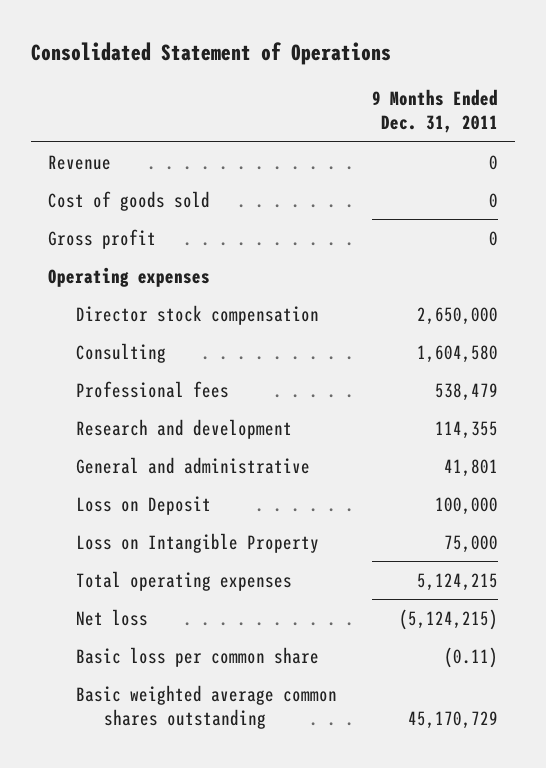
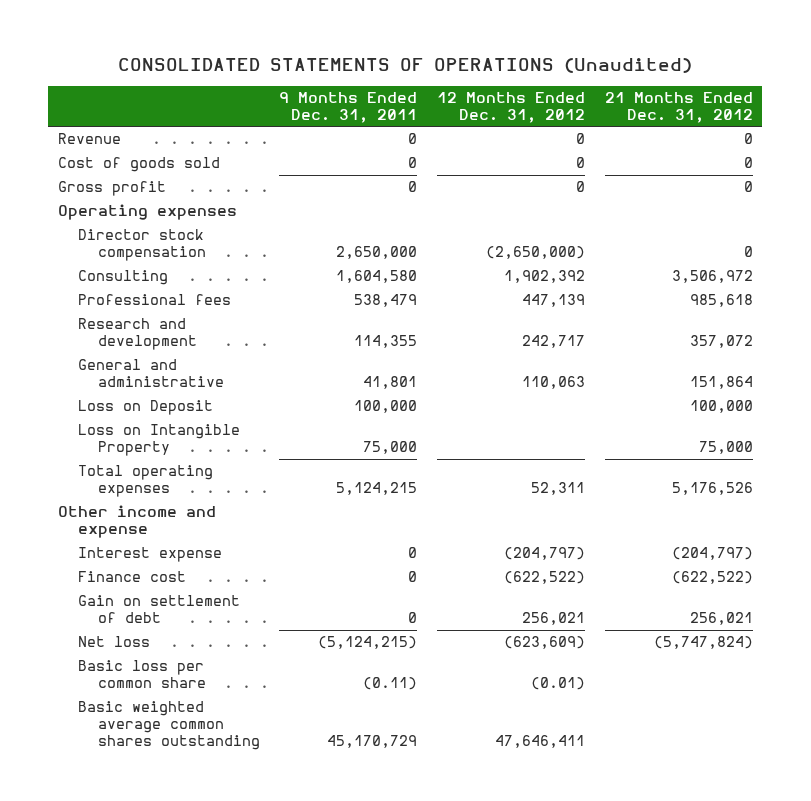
[30,42,391,66] Consolidated Statement of Operations -> [118,58,693,74] CONSOLIDATED STATEMENTS OF OPERATIONS (Unaudited)
none -> [436,91,585,123] 12 Months Ended Dec. 31, 2012
none -> [604,91,753,123] 21 Months Ended Dec. 31, 2012
none -> [58,505,217,539] Other income and expense
none -> [77,547,222,563] Interest expense
none -> [77,571,186,583] Finance cost
none -> [77,595,240,624] Gain on settlement of debt

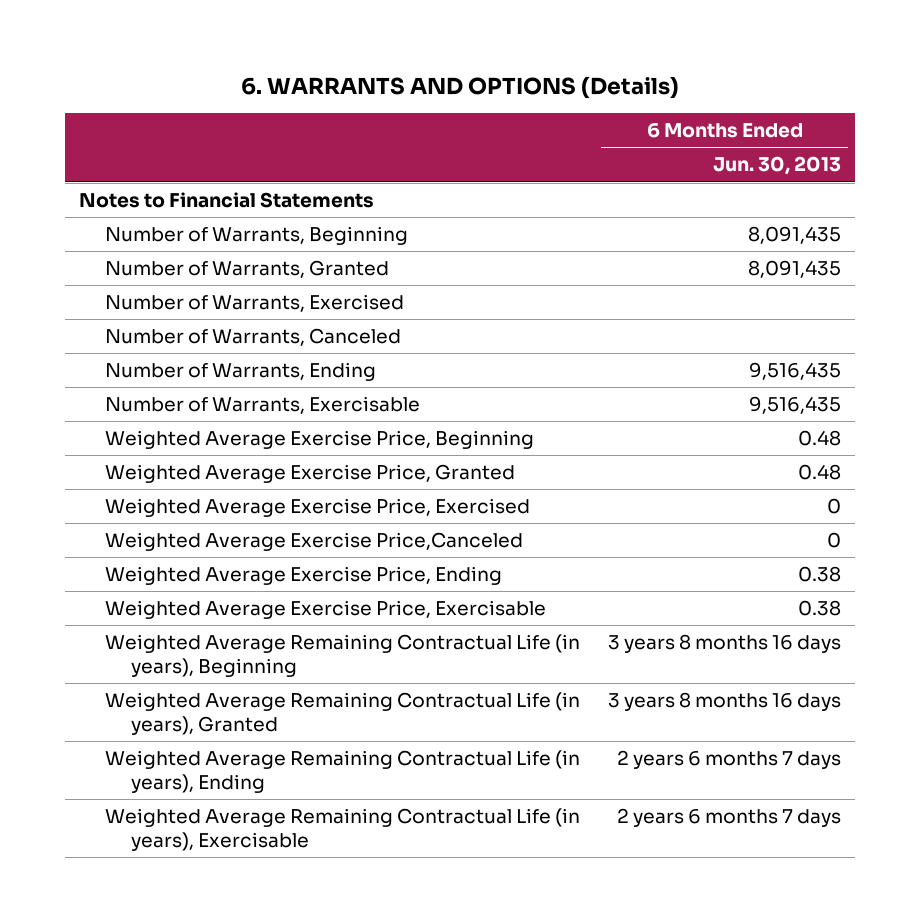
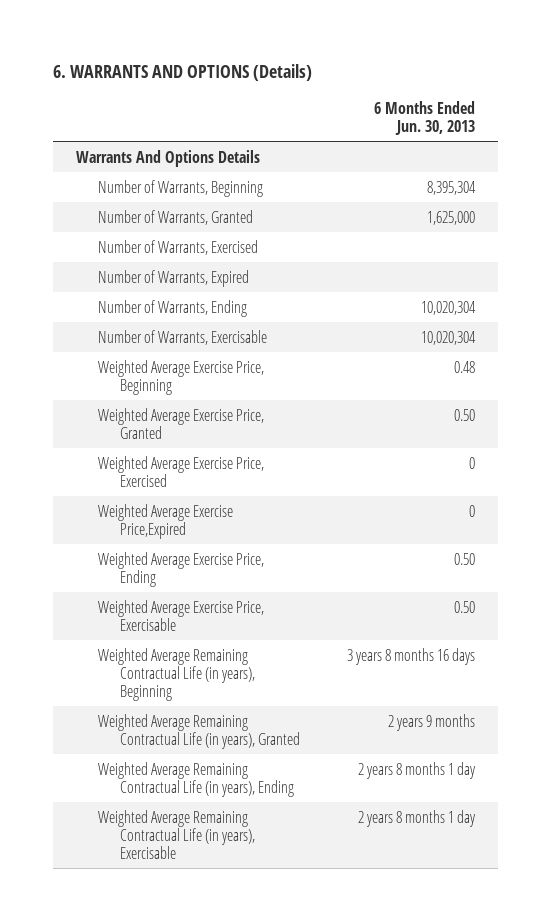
[78,192,374,209] Notes to Financial Statements -> none
none -> [76,149,261,167] Warrants And Options Details
[748,226,842,245] 8,091,435 -> [426,180,476,195] 8,395,304
[748,260,842,279] 8,091,435 -> [426,210,475,225] 1,625,000
[104,328,401,347] Number of Warrants, Canceled -> [98,269,250,287] Number of Warrants, Expired
[749,362,842,381] 9,516,435 -> [420,300,476,315] 10,020,304
[749,396,842,415] 9,516,435 -> [420,330,476,345] 10,020,304
[798,464,842,481] 0.48 -> [453,408,475,421] 0.50
[104,532,523,552] Weighted Average Exercise Price,Canceled -> [98,503,234,539] Weighted Average Exercise Price,Expired
[798,566,842,583] 0.38 -> [453,552,475,565] 0.50
[798,600,842,617] 0.38 -> [453,600,475,613] 0.50
[608,692,842,712] 3 years 8 months 16 days -> [387,713,475,731] 2 years 9 months
[617,750,842,770] 2 years 6 months 7 days -> [357,761,476,779] 2 years 8 months 1 day
[617,808,842,828] 2 years 6 months 7 days -> [357,809,476,827] 2 years 8 months 1 day

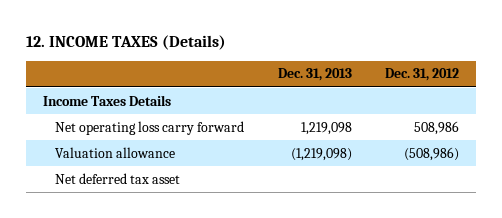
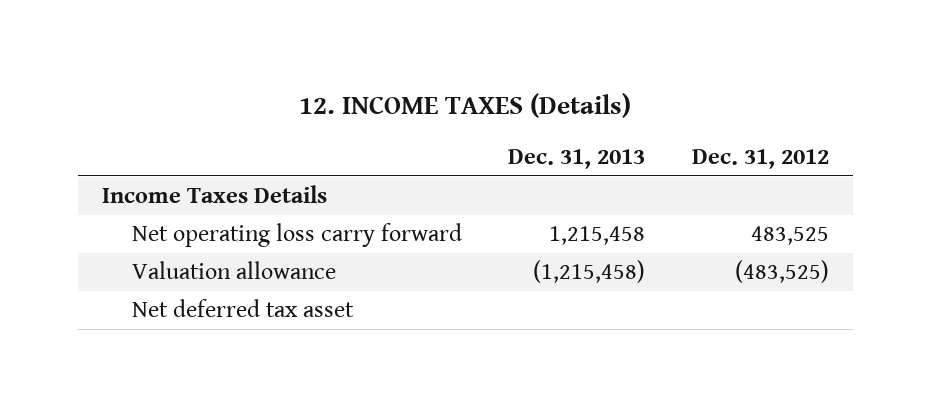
[300,121,352,135] 1,219,098 -> [549,226,646,246] 1,215,458
[414,120,460,135] 508,986 -> [751,226,830,246] 483,525
[290,147,352,161] (1,219,098) -> [533,260,646,284] (1,215,458)
[404,146,460,161] (508,986) -> [735,260,830,284] (483,525)

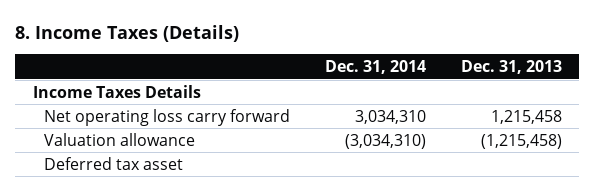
[299,93,632,119] 12. INCOME TAXES (Details) -> [15,25,240,43] 8. Income Taxes (Details)
[692,149,830,170] Dec. 31, 2012 -> none
none -> [324,59,426,74] Dec. 31, 2014
[131,299,354,318] Net deferred tax asset -> [44,156,184,170] Deferred tax asset

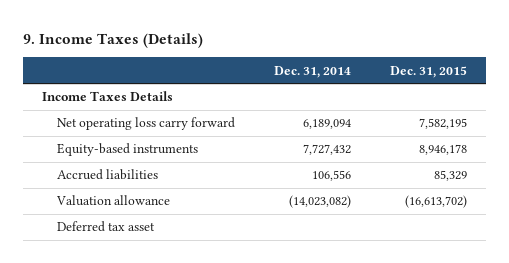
[15,25,240,43] 8. Income Taxes (Details) -> [22,32,203,48] 9. Income Taxes (Details)
[460,59,562,74] Dec. 31, 2013 -> none
none -> [389,65,467,78] Dec. 31, 2015
[354,109,426,124] 3,034,310 -> [303,119,352,130] 6,189,094
none -> [57,143,199,157] Equity-based instruments
none -> [57,169,159,181] Accrued liabilities
[344,133,426,149] (3,034,310) -> [289,195,352,209] (14,023,082)

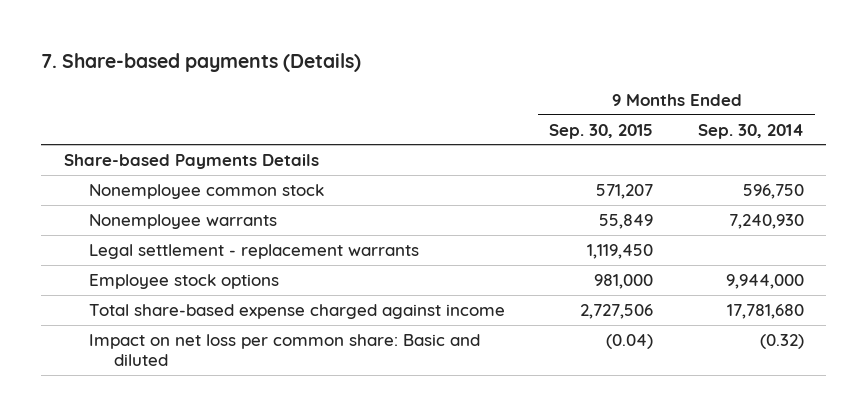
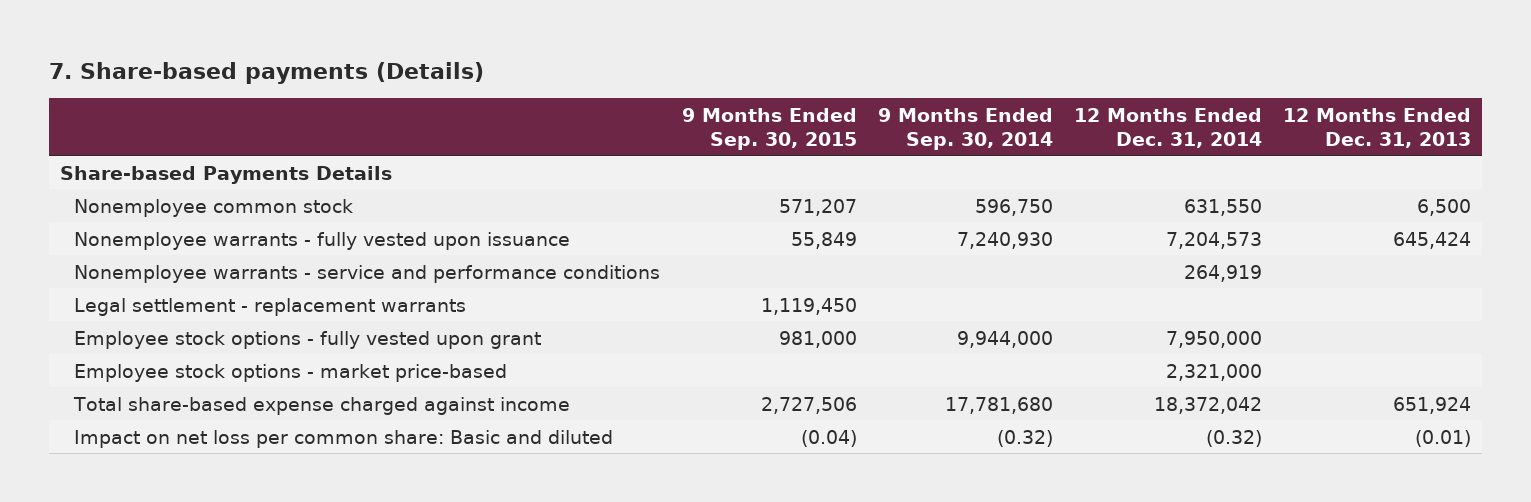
none -> [1074,107,1263,148] 12 Months Ended Dec. 31, 2014
none -> [1283,107,1472,148] 12 Months Ended Dec. 31, 2013
[88,213,277,229] Nonemployee warrants -> [74,231,571,250] Nonemployee warrants - fully vested upon issuance
none -> [74,264,661,283] Nonemployee warrants - service and performance conditions
[88,273,279,289] Employee stock options -> [74,330,542,349] Employee stock options - fully vested upon grant
none -> [74,363,508,382] Employee stock options - market price-based

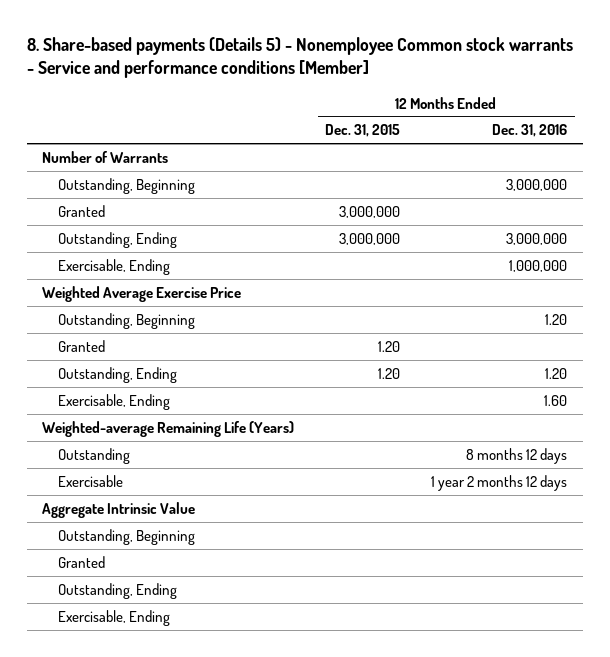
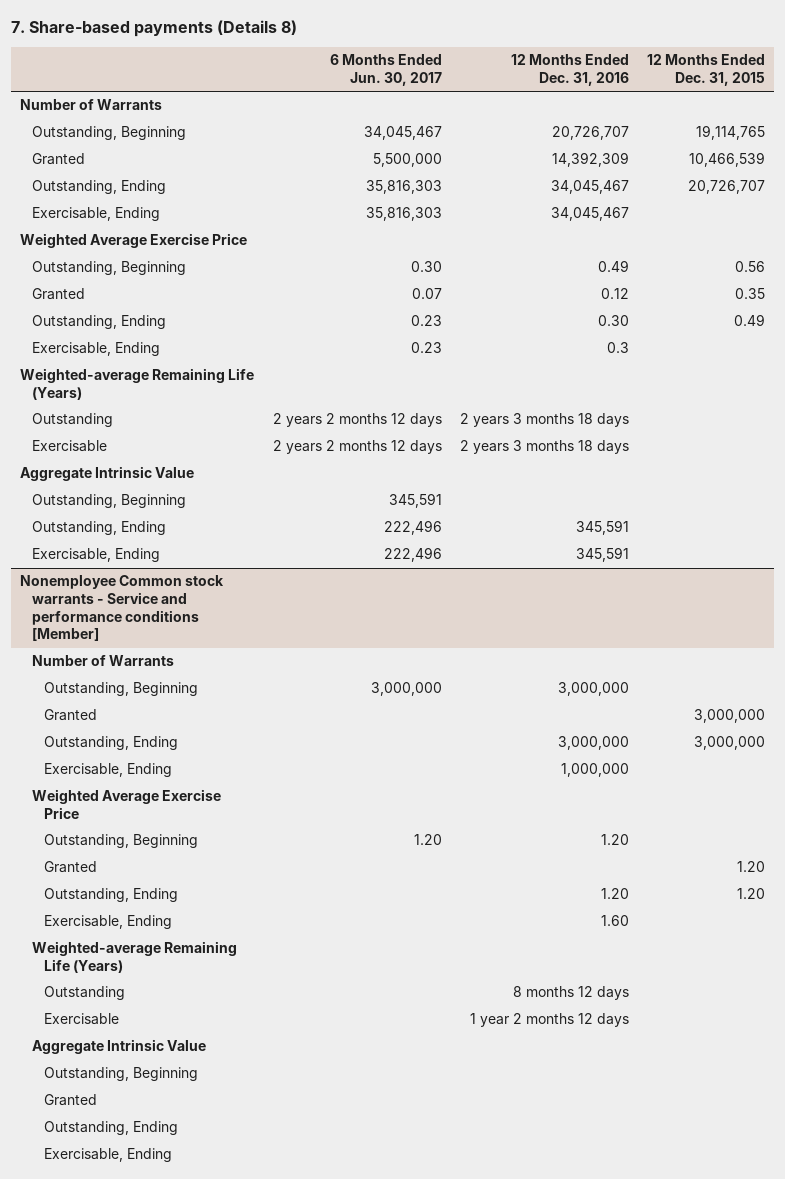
[26,36,573,79] 8. Share-based payments (Details 5) - Nonemployee Common stock warrants - Service and performance conditions [Member] -> [11,19,298,37] 7. Share-based payments (Details 8)
none -> [329,54,442,86] 6 Months Ended Jun. 30, 2017
none -> [32,126,187,141] Outstanding, Beginning
none -> [32,153,86,166] Granted
none -> [32,180,167,195] Outstanding, Ending
none -> [32,207,161,222] Exercisable, Ending
none -> [20,233,248,249] Weighted Average Exercise Price
none -> [32,261,187,276] Outstanding, Beginning
none -> [32,288,86,301] Granted
none -> [32,315,167,330] Outstanding, Ending
none -> [32,342,161,357] Exercisable, Ending
none -> [20,368,255,401] Weighted-average Remaining Life (Years)
none -> [32,413,114,428] Outstanding
none -> [32,440,108,453] Exercisable
none -> [20,466,195,482] Aggregate Intrinsic Value
none -> [32,494,187,509] Outstanding, Beginning
none -> [32,521,167,536] Outstanding, Ending
none -> [32,548,161,563] Exercisable, Ending
none -> [20,575,225,642] Nonemployee Common stock warrants - Service and performance conditions [Member]
none -> [32,655,175,667] Number of Warrants

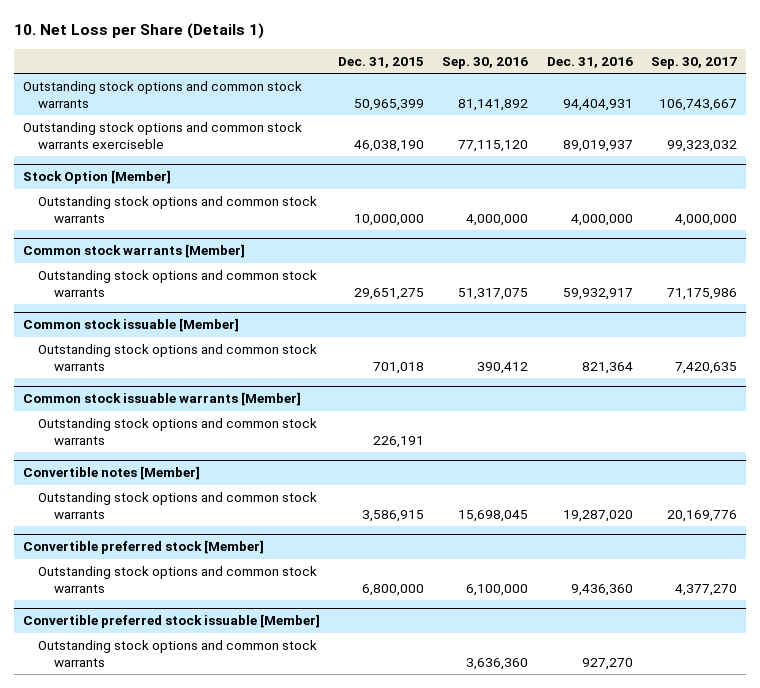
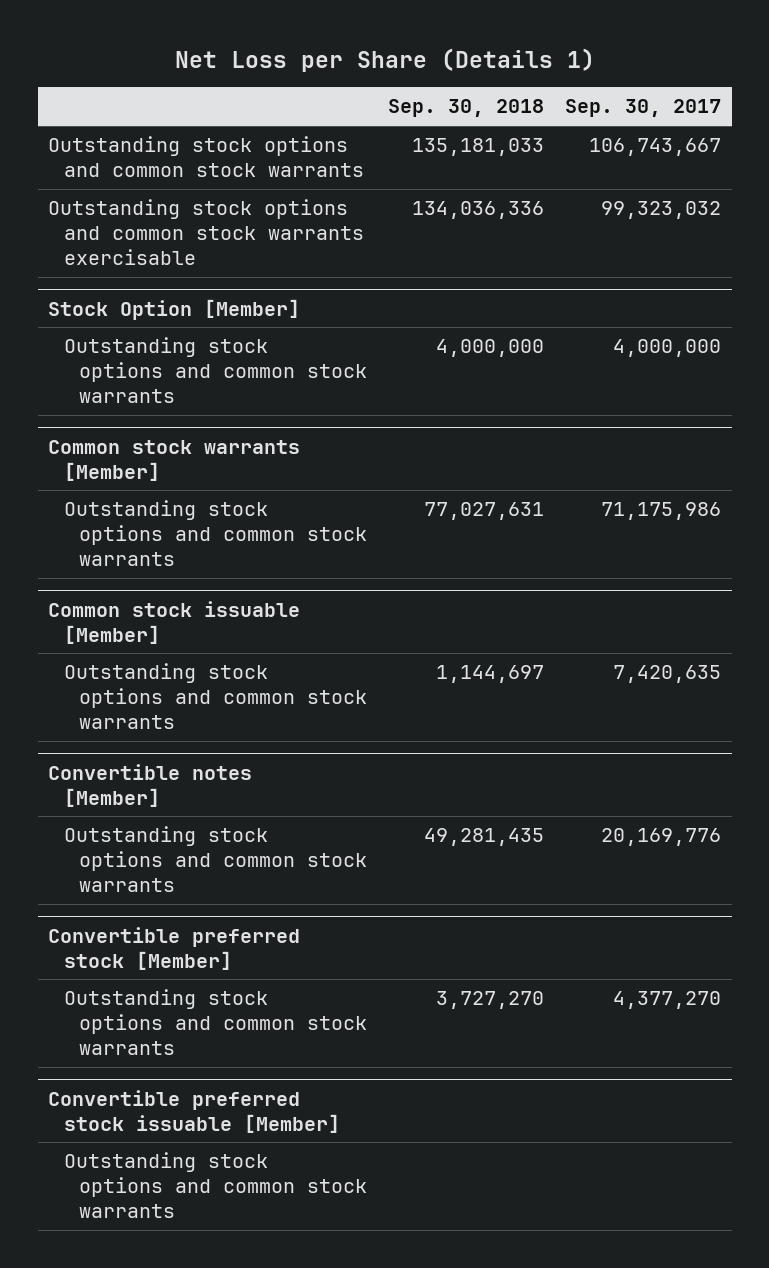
[14,23,265,40] 10. Net Loss per Share (Details 1) -> [174,47,595,72] Net Loss per Share (Details 1)
[338,56,425,68] Dec. 31, 2015 -> none
[442,56,529,69] Sep. 30, 2016 -> none
[546,56,633,68] Dec. 31, 2016 -> none
none -> [388,99,545,118] Sep. 30, 2018
[23,121,303,149] Outstanding stock options and common stock warrants exerciseble -> [48,199,364,266] Outstanding stock options and common stock warrants exercisable
[23,392,302,407] Common stock issuable warrants [Member] -> none
[38,417,318,445] Outstanding stock options and common stock warrants -> none

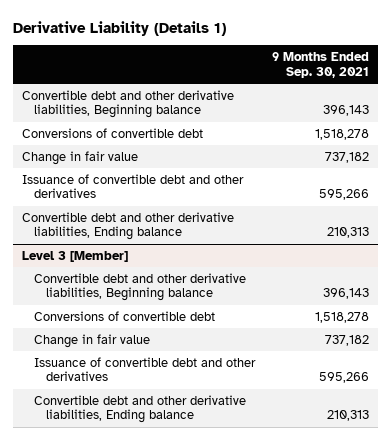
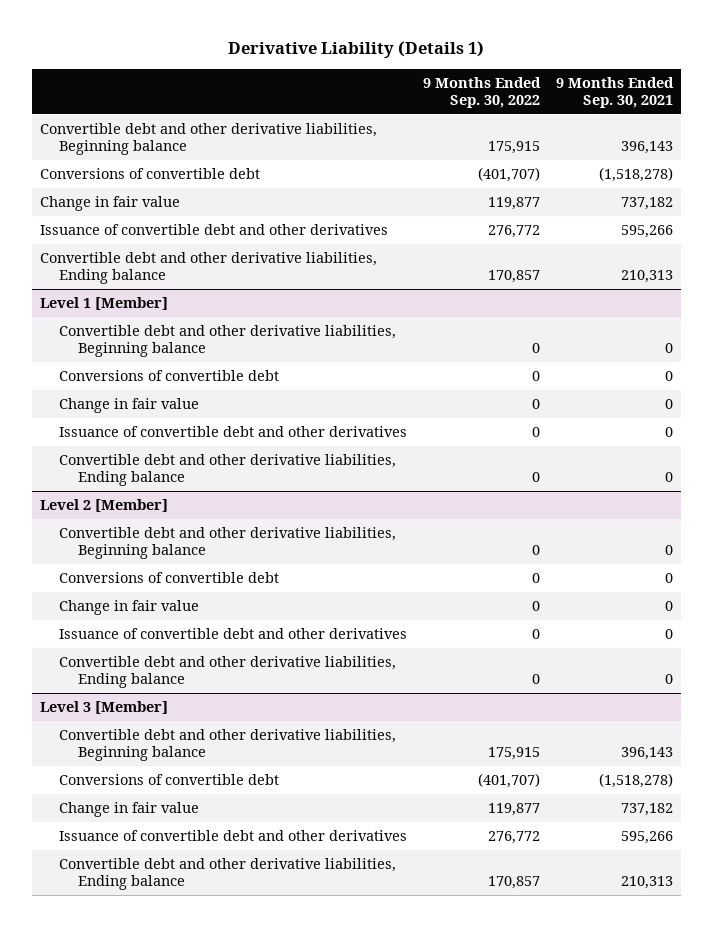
none -> [422,76,541,109] 9 Months Ended Sep. 30, 2022
[315,128,370,140] 1,518,278 -> [598,167,673,183] (1,518,278)
none -> [39,297,168,311] Level 1 [Member]
none -> [58,325,396,358] Convertible debt and other derivative liabilities, Beginning balance
none -> [58,370,279,382] Conversions of convertible debt
none -> [58,398,199,414] Change in fair value
none -> [58,426,407,438] Issuance of convertible debt and other derivatives
none -> [58,454,396,487] Convertible debt and other derivative liabilities, Ending balance
none -> [39,499,168,513] Level 2 [Member]
none -> [58,527,396,560] Convertible debt and other derivative liabilities, Beginning balance
none -> [58,572,279,584] Conversions of convertible debt
none -> [58,600,199,616] Change in fair value
none -> [58,628,407,640] Issuance of convertible debt and other derivatives
none -> [58,656,396,689] Convertible debt and other derivative liabilities, Ending balance
[315,311,370,323] 1,518,278 -> [598,773,673,789] (1,518,278)

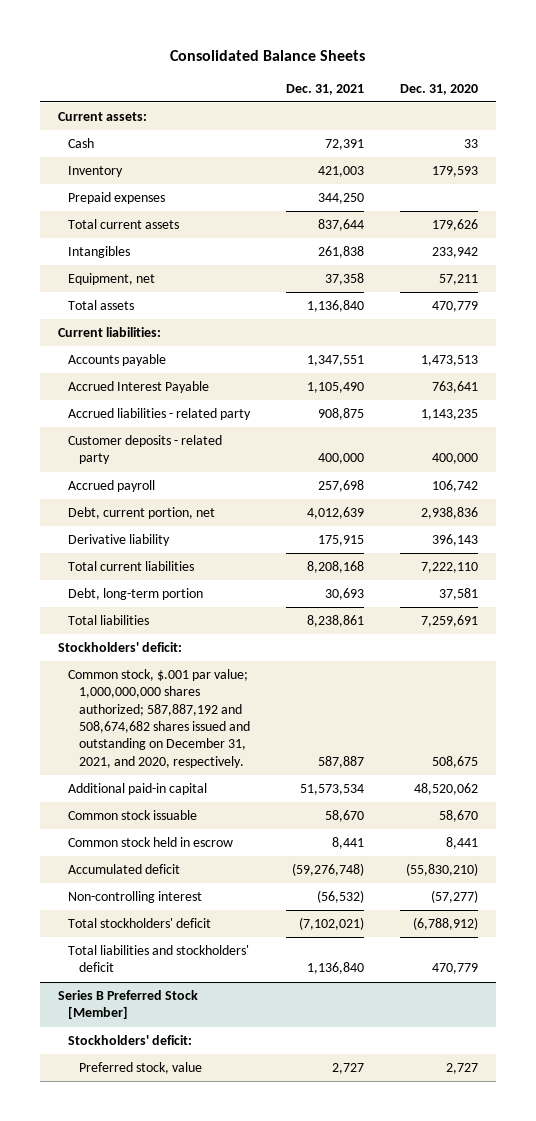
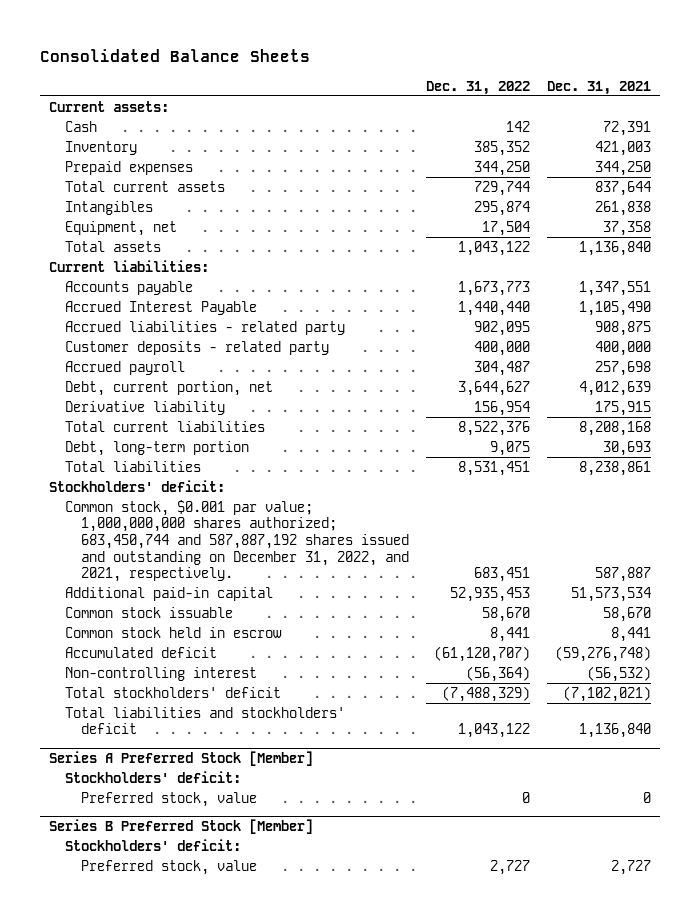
[400,83,479,95] Dec. 31, 2020 -> none
none -> [426,80,531,95] Dec. 31, 2022
[68,669,250,768] Common stock, $.001 par value; 1,000,000,000 shares authorized; 587,887,192 and 508,674,682 shares issued and outstanding on December 31, 2021, and 2020, respectively. -> [64,499,409,583] Common stock, $0.001 par value; 1,000,000,000 shares authorized; 683,450,744 and 587,887,192 shares issued and outstanding on December 31, 2022, and 2021, respectively.
none -> [49,751,314,767] Series A Preferred Stock [Member]
none -> [64,770,241,783] Stockholders' deficit:
none -> [80,791,257,807] Preferred stock, value

